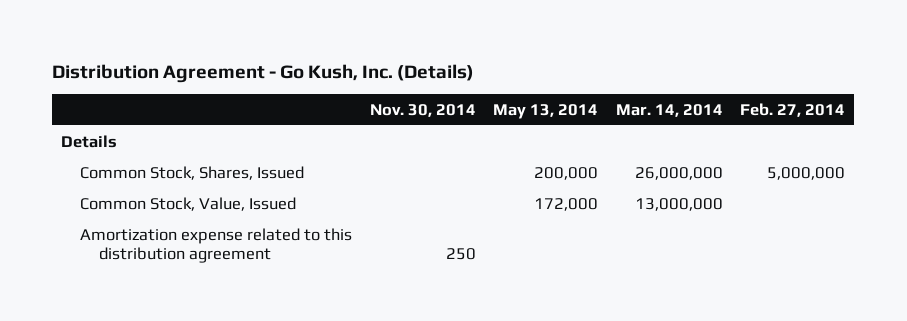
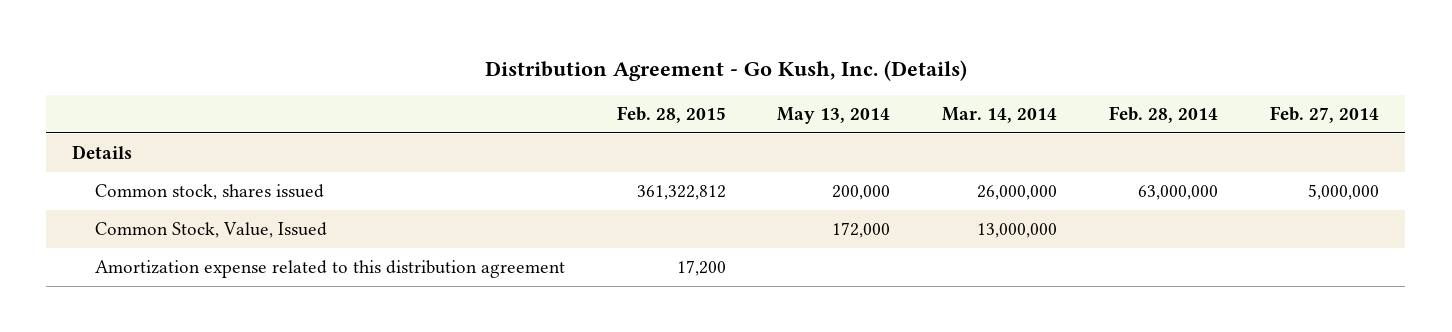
[369,103,476,117] Nov. 30, 2014 -> none
none -> [616,106,726,124] Feb. 28, 2015
none -> [1109,106,1219,124] Feb. 28, 2014
[80,165,305,180] Common Stock, Shares, Issued -> [94,184,324,201] Common stock, shares issued

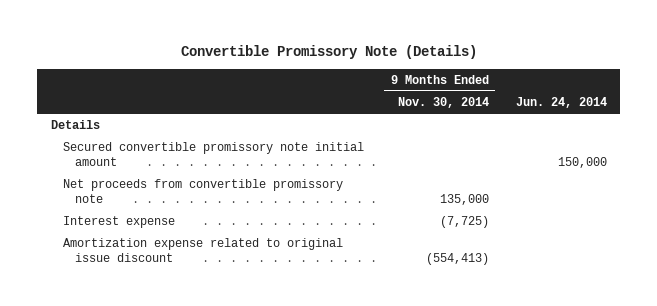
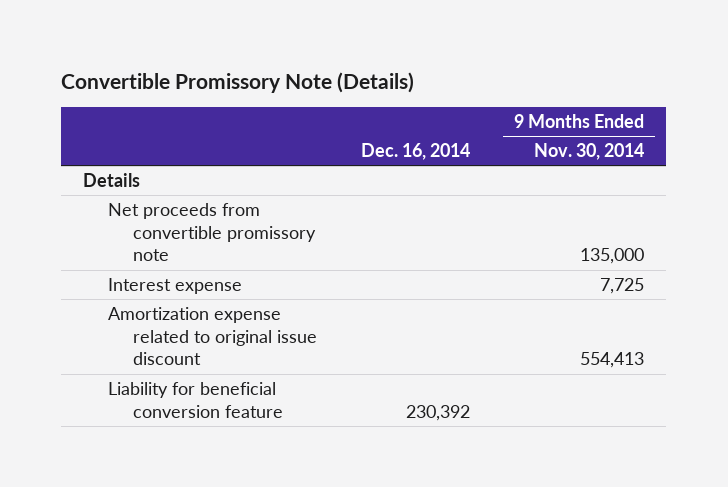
[515,96,607,108] Jun. 24, 2014 -> none
none -> [361,143,471,161] Dec. 16, 2014
[62,142,364,166] Secured convertible promissory note initial amount -> none
[439,216,489,229] (7,725) -> [600,278,645,295] 7,725
[425,252,489,265] (554,413) -> [580,352,645,369] 554,413
none -> [108,382,283,418] Liability for beneficial conversion feature

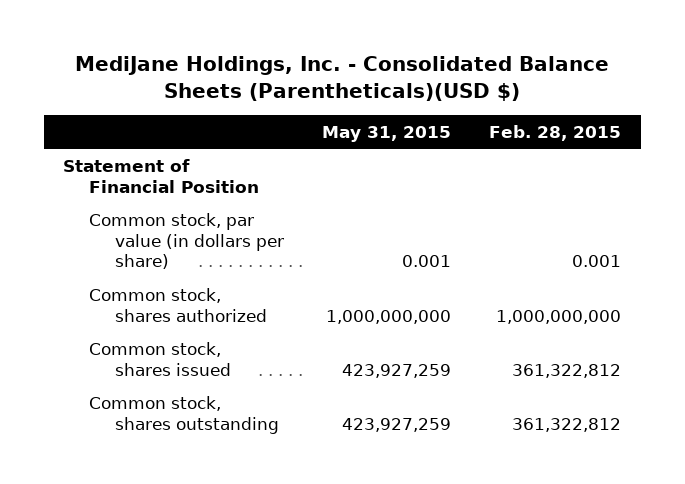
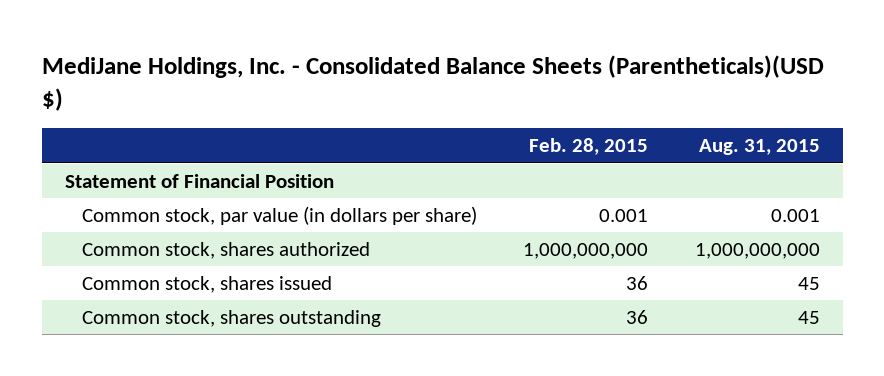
[322,125,452,142] May 31, 2015 -> none
none -> [698,139,820,156] Aug. 31, 2015
[512,363,622,378] 361,322,812 -> [626,276,649,291] 36
[512,417,622,432] 361,322,812 -> [626,310,649,325] 36

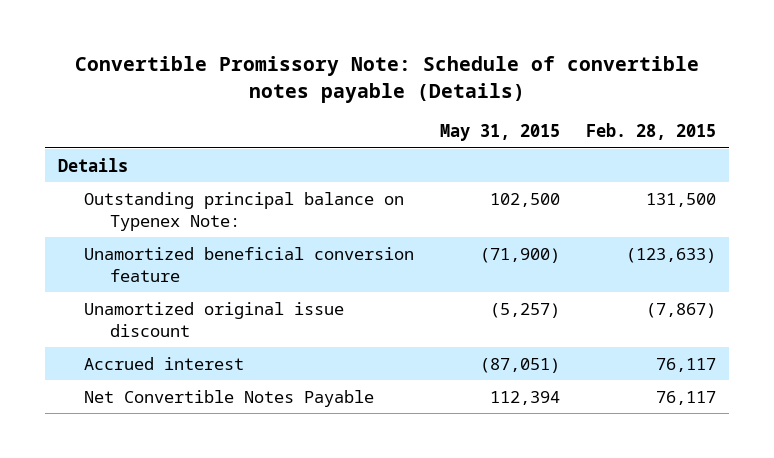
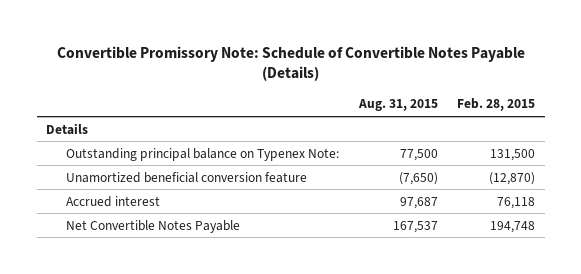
[74,56,699,103] Convertible Promissory Note: Schedule of convertible notes payable (Details) -> [56,45,525,82] Convertible Promissory Note: Schedule of Convertible Notes Payable (Details)
[439,124,560,142] May 31, 2015 -> none
none -> [357,99,438,112] Aug. 31, 2015
[83,301,344,337] Unamortized original issue discount -> none
[626,247,717,263] (123,633) -> [488,171,535,185] (12,870)
[656,357,717,372] 76,117 -> [496,196,535,209] 76,118
[656,390,717,405] 76,117 -> [489,220,535,233] 194,748

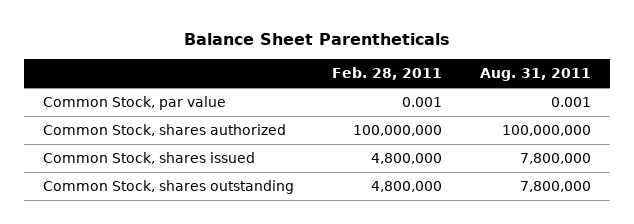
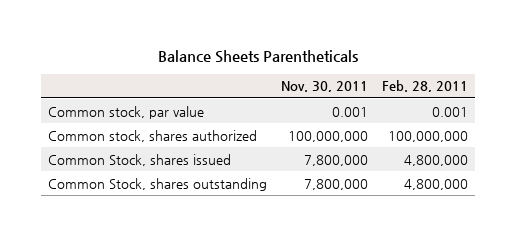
[183,33,450,46] Balance Sheet Parentheticals -> [158,50,359,64] Balance Sheets Parentheticals
[479,68,591,82] Aug. 31, 2011 -> none
none -> [281,81,369,93] Nov. 30, 2011
[43,96,227,111] Common Stock, par value -> [48,105,205,119] Common stock, par value
[43,124,287,137] Common Stock, shares authorized -> [48,129,258,142] Common stock, shares authorized

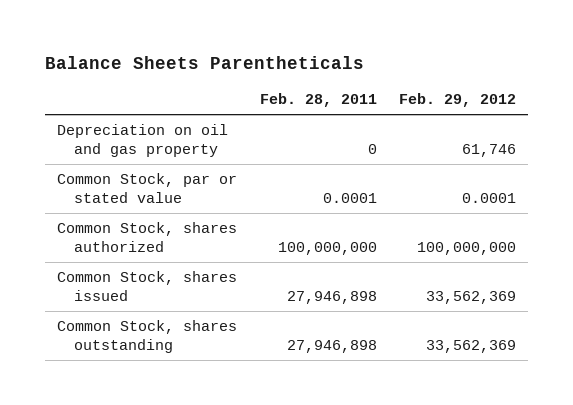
[281,81,369,93] Nov. 30, 2011 -> none
none -> [399,93,517,108] Feb. 29, 2012
none -> [56,124,228,157] Depreciation on oil and gas property
[48,105,205,119] Common stock, par value -> [56,173,237,203] Common Stock, par or stated value
[431,106,468,117] 0.001 -> [322,192,377,203] 0.0001
[48,129,258,142] Common stock, shares authorized -> [56,222,237,252] Common Stock, shares authorized
[403,154,468,166] 4,800,000 -> [286,290,377,304] 27,946,898
[403,178,468,190] 4,800,000 -> [286,339,377,353] 27,946,898

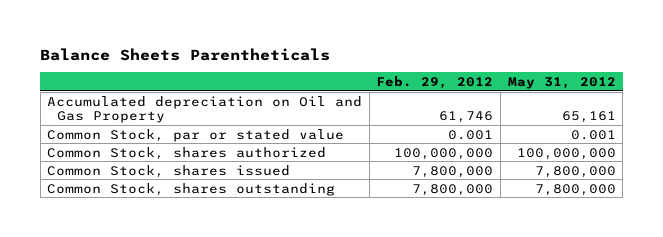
[259,93,377,108] Feb. 28, 2011 -> none
none -> [507,76,616,89] May 31, 2012
[56,124,228,157] Depreciation on oil and gas property -> [47,95,363,124] Accumulated depreciation on Oil and Gas Property
[462,192,517,203] 0.0001 -> [448,129,494,140] 0.001
[426,290,517,304] 33,562,369 -> [412,165,494,178] 7,800,000
[426,339,517,353] 33,562,369 -> [412,183,494,196] 7,800,000

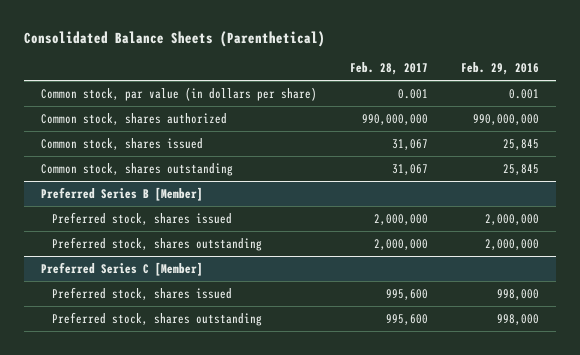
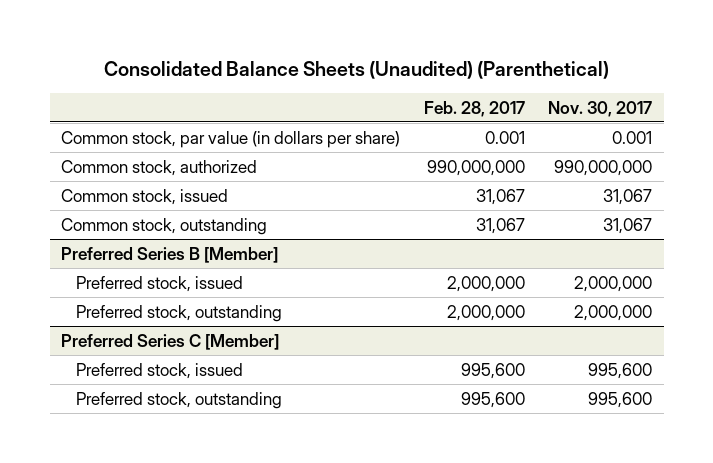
[23,31,325,48] Consolidated Balance Sheets (Parenthetical) -> [103,61,609,80] Consolidated Balance Sheets (Unaudited) (Parenthetical)
[461,62,540,76] Feb. 29, 2016 -> none
none -> [547,100,652,117] Nov. 30, 2017
[40,112,227,125] Common stock, shares authorized -> [61,159,258,176] Common stock, authorized
[40,137,203,150] Common stock, shares issued -> [61,188,229,205] Common stock, issued
[40,162,233,176] Common stock, shares outstanding -> [61,217,268,235] Common stock, outstanding
[52,211,233,225] Preferred stock, shares issued -> [76,275,244,292] Preferred stock, issued
[52,236,263,251] Preferred stock, shares outstanding -> [76,304,283,322] Preferred stock, outstanding
[52,286,233,300] Preferred stock, shares issued -> [76,362,244,379] Preferred stock, issued
[52,311,263,326] Preferred stock, shares outstanding -> [76,391,283,409] Preferred stock, outstanding

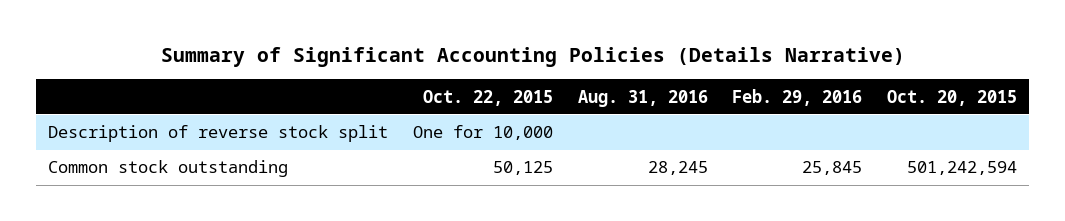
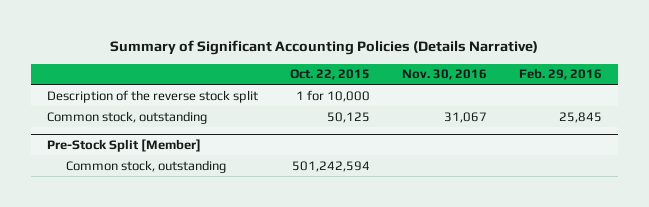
[577,89,708,107] Aug. 31, 2016 -> none
[887,89,1018,106] Oct. 20, 2015 -> none
none -> [401,69,487,81] Nov. 30, 2016
[48,125,389,143] Description of reverse stock split -> [46,89,258,103] Description of the reverse stock split
[412,125,553,141] One for 10,000 -> [295,89,370,102] 1 for 10,000
[48,160,289,178] Common stock outstanding -> [46,110,207,124] Common stock, outstanding
none -> [46,139,201,153] Pre-Stock Split [Member]
none -> [65,159,226,173] Common stock, outstanding

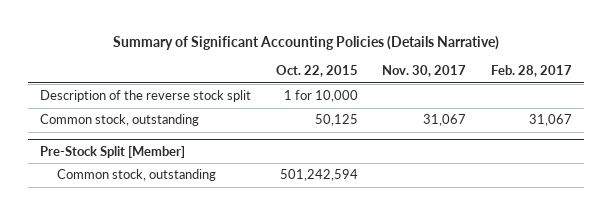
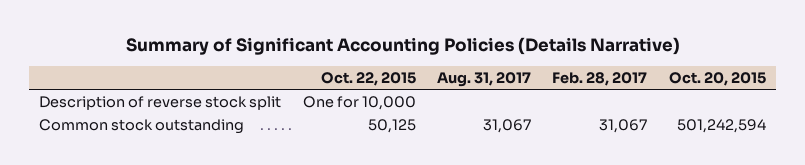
[382,65,467,78] Nov. 30, 2017 -> none
none -> [437,72,532,88] Aug. 31, 2017
none -> [668,72,766,87] Oct. 20, 2015
[40,145,186,158] Pre-Stock Split [Member] -> none
[56,169,216,182] Common stock, outstanding -> none
[40,90,252,103] Description of the reverse stock split -> [39,95,282,110] Description of reverse stock split
[283,90,358,103] 1 for 10,000 -> [302,95,416,110] One for 10,000
[40,114,200,127] Common stock, outstanding -> [39,118,245,134] Common stock outstanding

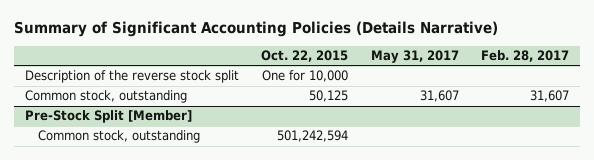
[437,72,532,88] Aug. 31, 2017 -> none
[668,72,766,87] Oct. 20, 2015 -> none
none -> [370,50,459,64] May 31, 2017
[39,95,282,110] Description of reverse stock split -> [25,70,240,84] Description of the reverse stock split
[39,118,245,134] Common stock outstanding -> [25,90,188,104] Common stock, outstanding
[599,118,648,133] 31,067 -> [530,90,570,103] 31,607
none -> [25,110,193,124] Pre-Stock Split [Member]
none -> [37,130,200,144] Common stock, outstanding

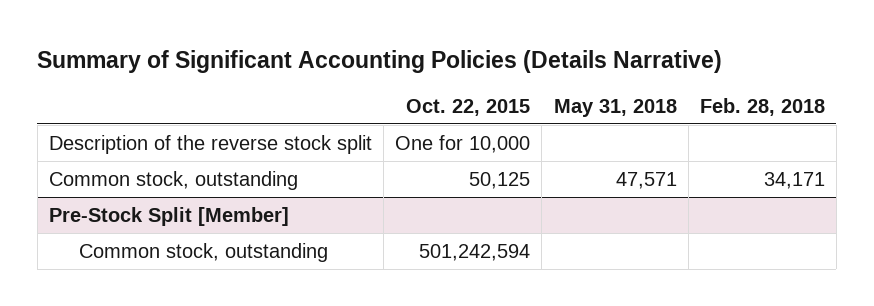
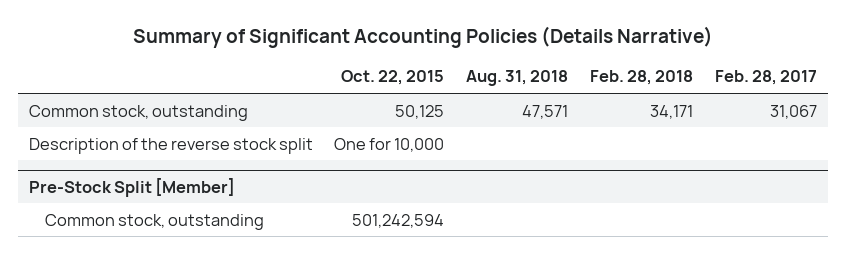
[553,98,677,117] May 31, 2018 -> none
none -> [466,70,569,87] Aug. 31, 2018
none -> [715,70,818,86] Feb. 28, 2017
[48,134,372,154] Description of the reverse stock split -> [28,137,313,154] Description of the reverse stock split

